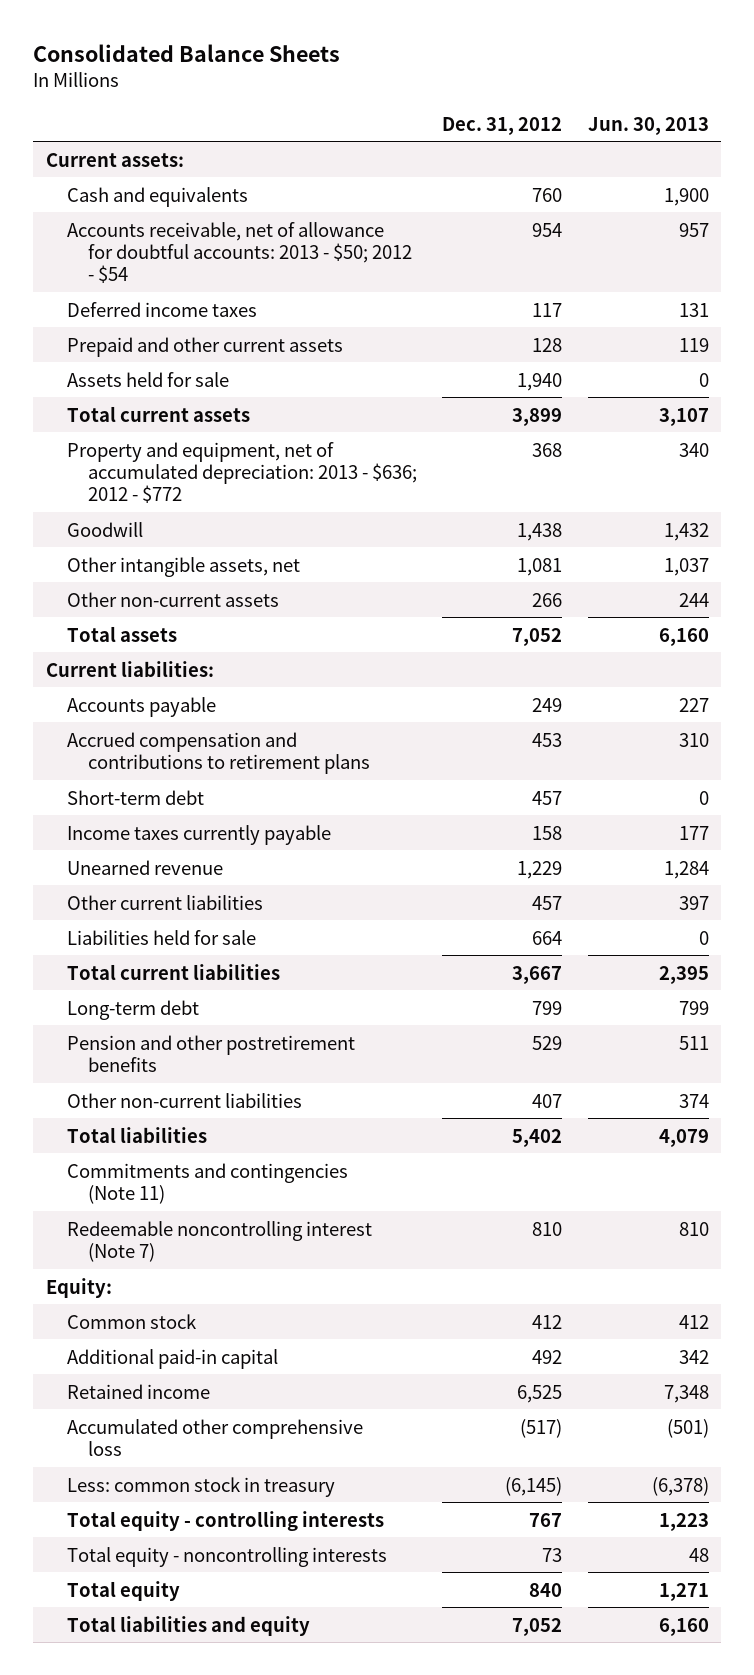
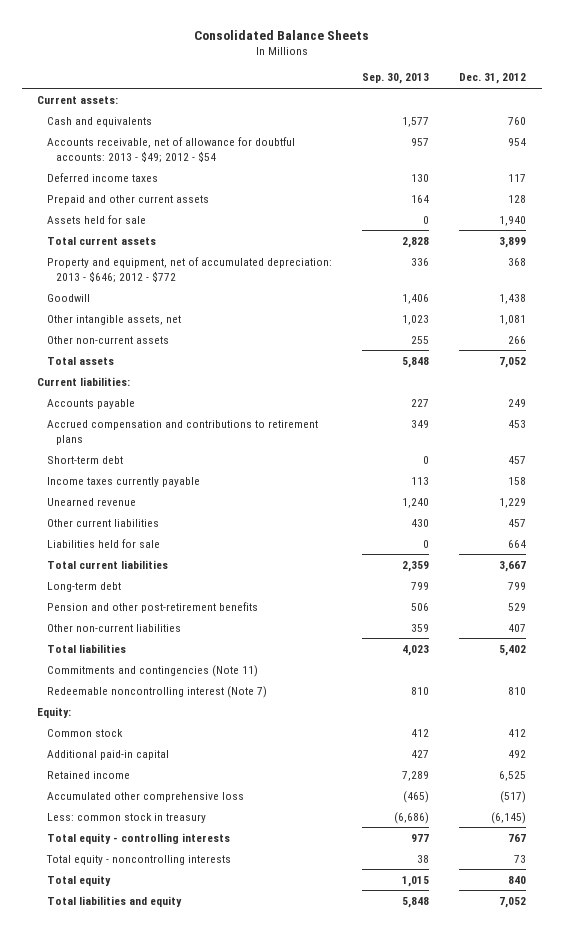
[587,116,709,135] Jun. 30, 2013 -> none
none -> [362,73,430,85] Sep. 30, 2013
[66,221,413,284] Accounts receivable, net of allowance for doubtful accounts: 2013 - $50; 2012 - $54 -> [46,136,295,163] Accounts receivable, net of allowance for doubtful accounts: 2013 - $49; 2012 - $54
[66,441,418,504] Property and equipment, net of accumulated depreciation: 2013 - $636; 2012 - $772 -> [46,256,332,283] Property and equipment, net of accumulated depreciation: 2013 - $646; 2012 - $772
[66,1034,355,1072] Pension and other postretirement benefits -> [46,601,258,613] Pension and other post-retirement benefits

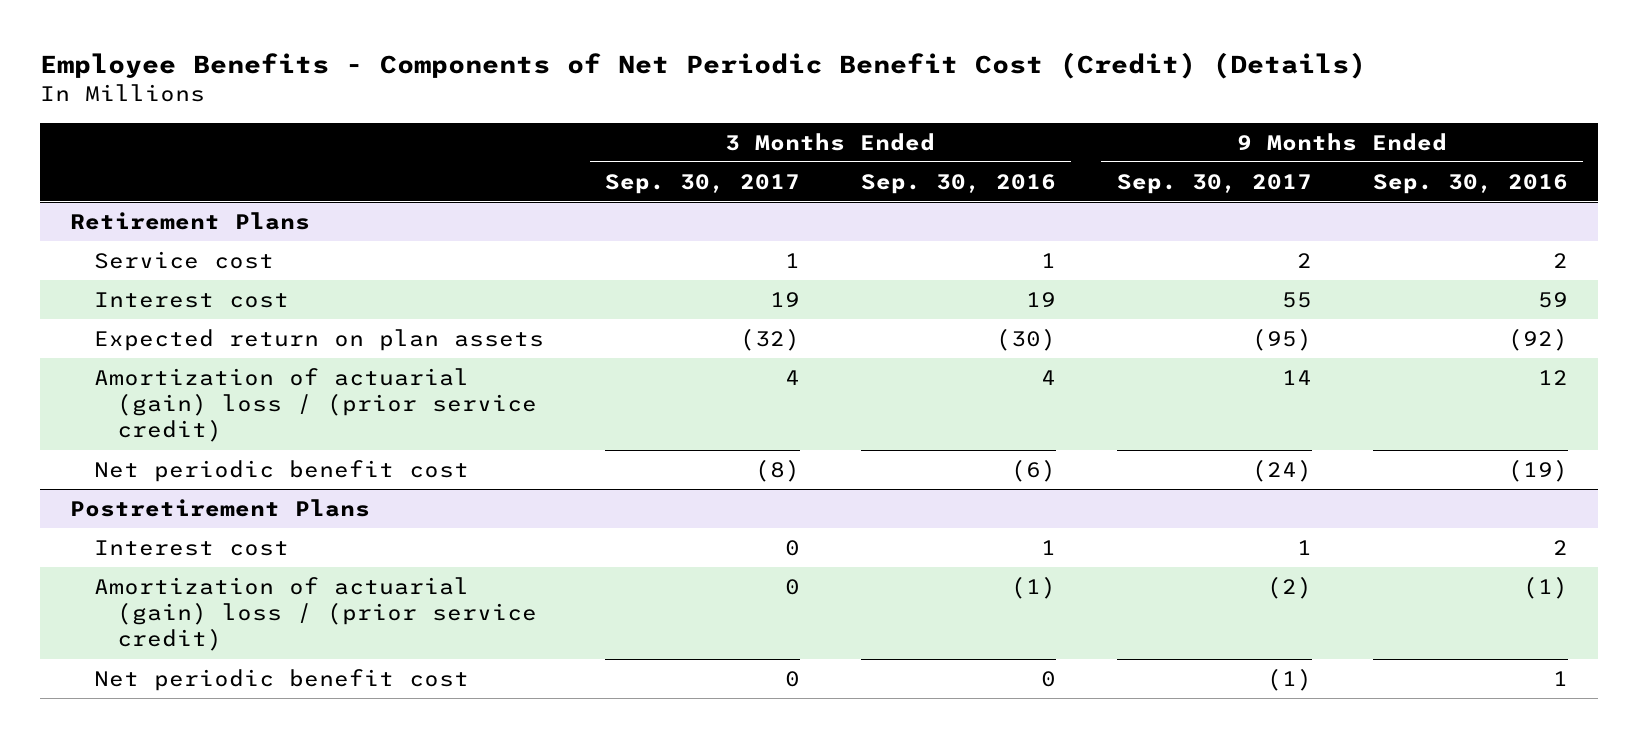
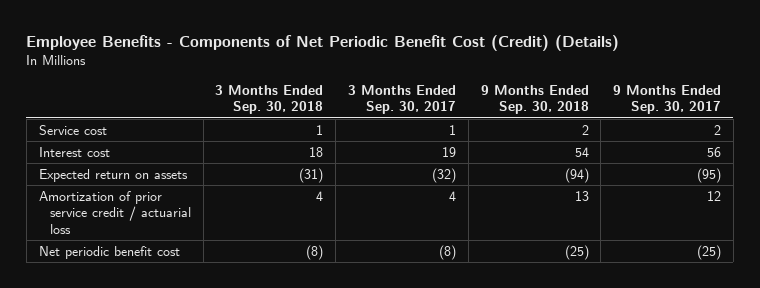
[860,173,1056,194] Sep. 30, 2016 -> none
[1372,173,1568,194] Sep. 30, 2016 -> none
none -> [215,84,324,115] 3 Months Ended Sep. 30, 2018
none -> [480,84,589,115] 9 Months Ended Sep. 30, 2018
[70,212,311,231] Retirement Plans -> none
[70,499,371,518] Postretirement Plans -> none
[93,540,289,557] Interest cost -> none
[93,577,538,652] Amortization of actuarial (gain) loss / (prior service credit) -> none
[93,669,469,692] Net periodic benefit cost -> none
[1281,292,1312,309] 55 -> [707,146,722,157] 56
[93,329,544,352] Expected return on plan assets -> [38,168,188,182] Expected return on assets
[93,368,538,443] Amortization of actuarial (gain) loss / (prior service credit) -> [38,190,191,234] Amortization of prior service credit / actuarial loss
[1281,370,1312,386] 14 -> [707,190,722,201] 12
[1251,459,1312,483] (24) -> [697,244,722,260] (25)

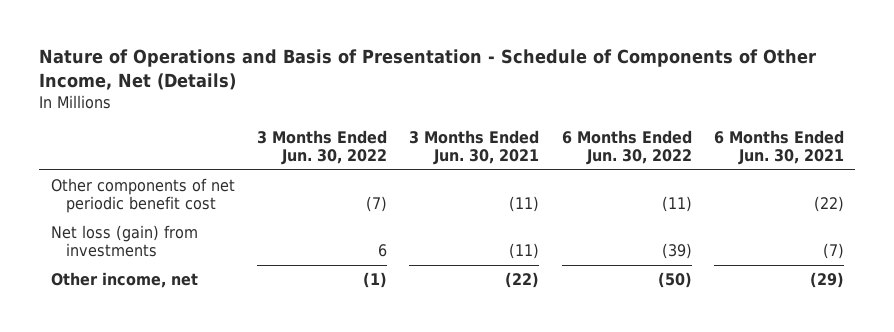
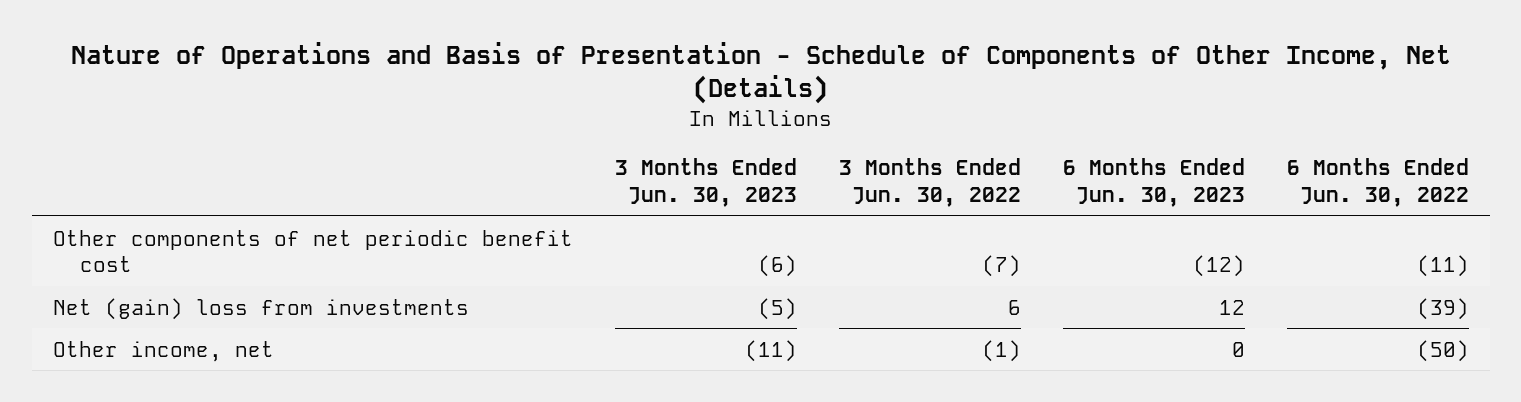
[409,129,540,166] 3 Months Ended Jun. 30, 2021 -> none
[713,129,844,166] 6 Months Ended Jun. 30, 2021 -> none
none -> [614,158,797,207] 3 Months Ended Jun. 30, 2023
none -> [1062,158,1245,207] 6 Months Ended Jun. 30, 2023
[50,224,198,258] Net loss (gain) from investments -> [52,297,469,320] Net (gain) loss from investments

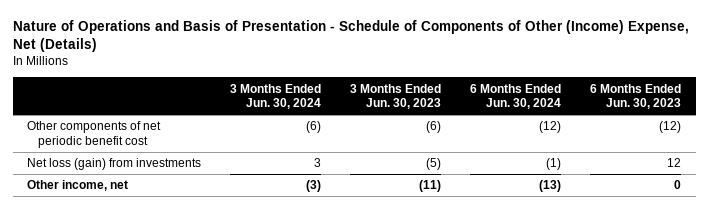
[70,42,1451,105] Nature of Operations and Basis of Presentation - Schedule of Components of Other Income, Net (Details) -> [12,20,689,53] Nature of Operations and Basis of Presentation - Schedule of Components of Other (Income) Expense, Net (Details)
[838,158,1021,207] 3 Months Ended Jun. 30, 2022 -> none
[1286,158,1469,207] 6 Months Ended Jun. 30, 2022 -> none
none -> [230,83,322,110] 3 Months Ended Jun. 30, 2024
none -> [470,83,562,110] 6 Months Ended Jun. 30, 2024
[52,297,469,320] Net (gain) loss from investments -> [27,158,202,171] Net loss (gain) from investments

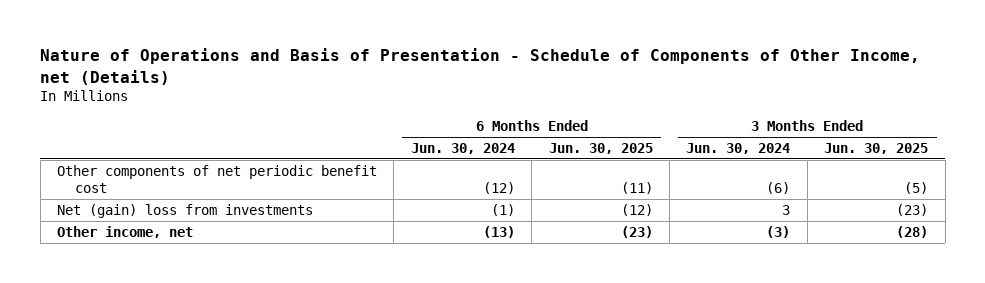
[12,20,689,53] Nature of Operations and Basis of Presentation - Schedule of Components of Other (Income) Expense, Net (Details) -> [40,48,921,85] Nature of Operations and Basis of Presentation - Schedule of Components of Other Income, net (Details)
[350,83,442,110] 3 Months Ended Jun. 30, 2023 -> none
[590,83,682,110] 6 Months Ended Jun. 30, 2023 -> none
none -> [548,143,653,155] Jun. 30, 2025
none -> [824,143,929,155] Jun. 30, 2025
[27,158,202,171] Net loss (gain) from investments -> [56,203,313,218] Net (gain) loss from investments

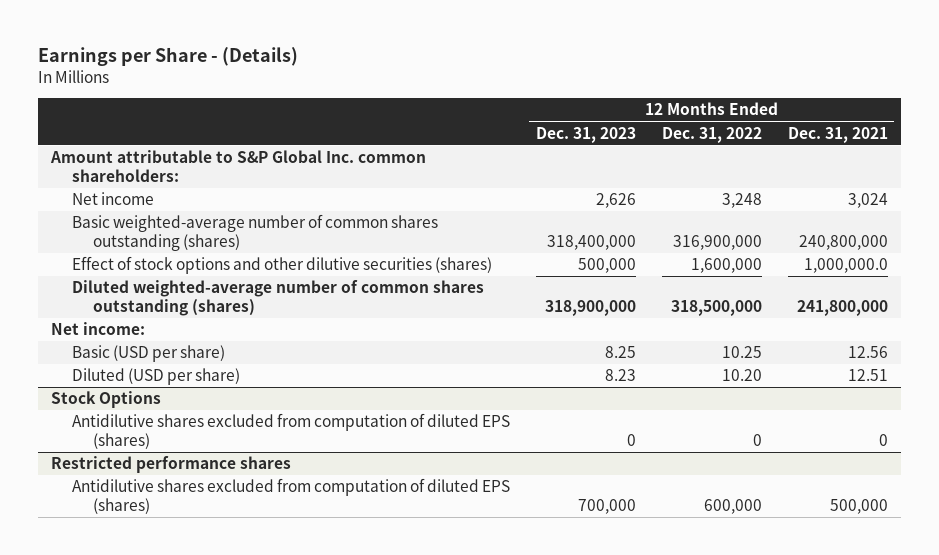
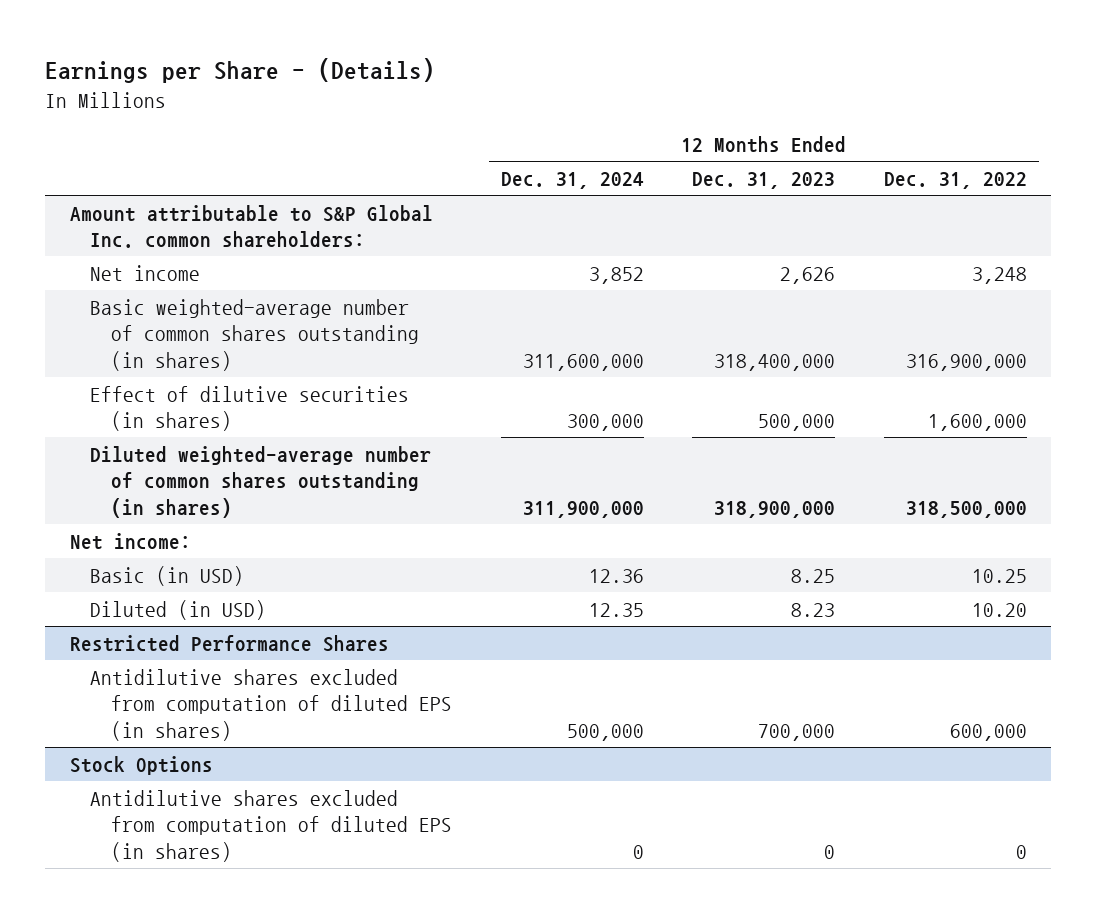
[787,126,888,143] Dec. 31, 2021 -> none
none -> [500,172,644,190] Dec. 31, 2024
[71,214,438,252] Basic weighted-average number of common shares outstanding (shares) -> [90,298,420,371] Basic weighted-average number of common shares outstanding (in shares)
[71,256,492,275] Effect of stock options and other dilutive securities (shares) -> [90,385,410,432] Effect of dilutive securities (in shares)
[71,280,484,317] Diluted weighted-average number of common shares outstanding (shares) -> [90,445,432,518] Diluted weighted-average number of common shares outstanding (in shares)
[71,345,225,363] Basic (USD per share) -> [90,565,245,586] Basic (in USD)
[71,368,240,386] Diluted (USD per share) -> [90,599,267,620] Diluted (in USD)
none -> [69,634,389,652] Restricted Performance Shares
none -> [90,668,453,741] Antidilutive shares excluded from computation of diluted EPS (in shares)
[50,456,291,474] Restricted performance shares -> none
[71,478,510,515] Antidilutive shares excluded from computation of diluted EPS (shares) -> none
[71,413,510,450] Antidilutive shares excluded from computation of diluted EPS (shares) -> [90,789,453,862] Antidilutive shares excluded from computation of diluted EPS (in shares)

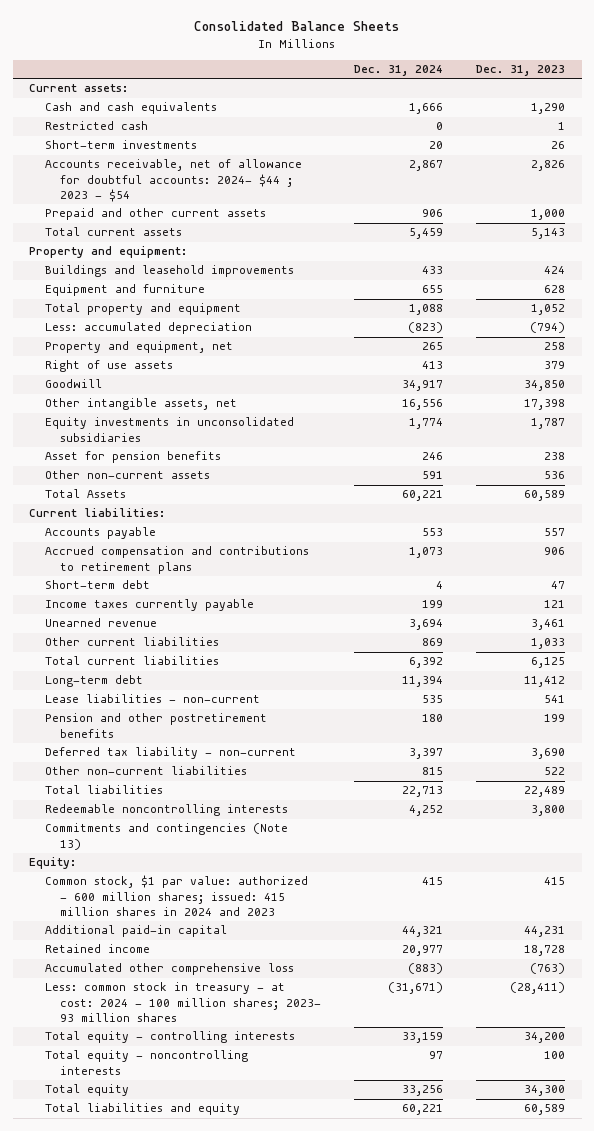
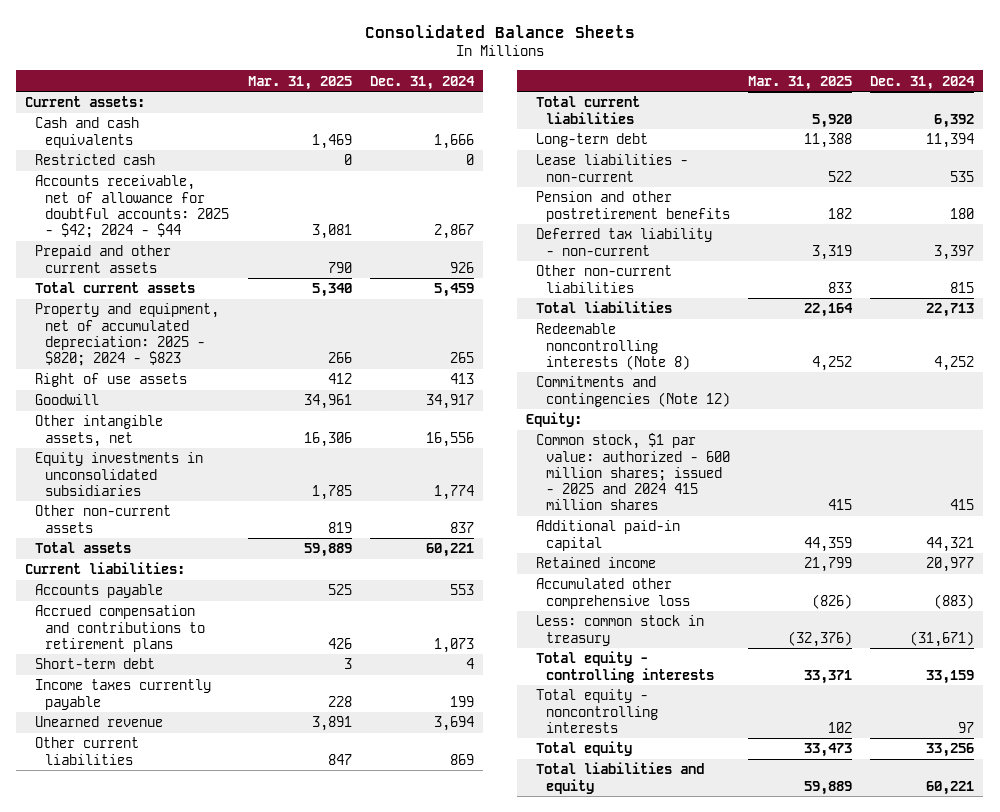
[476,65,566,77] Dec. 31, 2023 -> none
none -> [247,75,352,90] Mar. 31, 2025
[44,140,197,150] Short-term investments -> none
[44,159,302,203] Accounts receivable, net of allowance for doubtful accounts: 2024- $44 ; 2023 - $54 -> [35,175,230,238] Accounts receivable, net of allowance for doubtful accounts: 2025 - $42; 2024 - $44
[421,209,443,218] 906 -> [449,261,474,273] 926
[29,246,188,259] Property and equipment: -> none
[44,265,294,278] Buildings and leasehold improvements -> none
[44,284,205,297] Equipment and furniture -> none
[44,303,241,316] Total property and equipment -> none
[44,322,252,335] Less: accumulated depreciation -> none
[44,341,233,354] Property and equipment, net -> [35,303,220,366] Property and equipment, net of accumulated depreciation: 2025 - $820; 2024 - $823
[44,451,221,464] Asset for pension benefits -> none
[421,471,443,480] 591 -> [449,521,474,533] 837
[44,489,126,499] Total Assets -> [35,542,132,554] Total assets
[44,804,288,817] Redeemable noncontrolling interests -> [536,323,691,370] Redeemable noncontrolling interests (Note 8)
[44,823,288,850] Commitments and contingencies (Note 13) -> [536,376,731,407] Commitments and contingencies (Note 12)
[44,875,308,917] Common stock, $1 par value: authorized - 600 million shares; issued: 415 million shares in 2024 and 2023 -> [536,433,731,511] Common stock, $1 par value: authorized - 600 million shares; issued - 2025 and 2024 415 million shares
[44,982,321,1023] Less: common stock in treasury - at cost: 2024 - 100 million shares; 2023- 93 million shares -> [536,615,705,646] Less: common stock in treasury

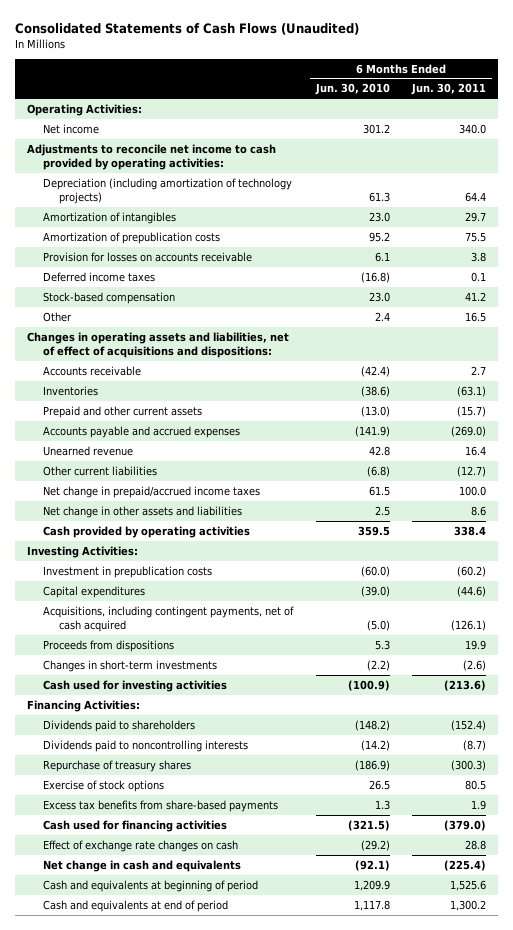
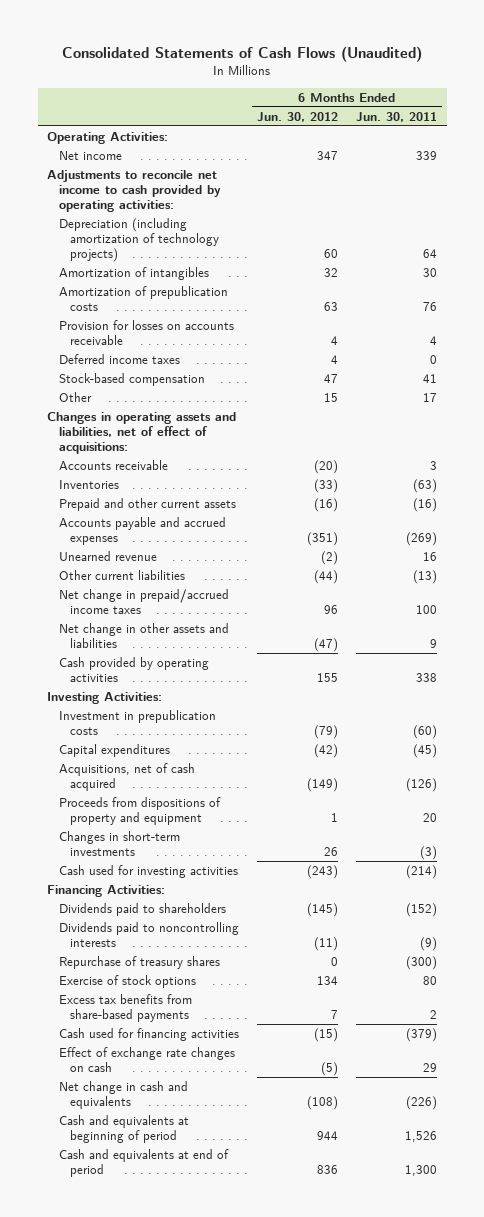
[314,83,390,96] Jun. 30, 2010 -> none
none -> [256,111,338,122] Jun. 30, 2012
[459,123,487,134] 340.0 -> [416,151,438,161] 339
[465,192,487,203] 64.4 -> [423,249,438,259] 64
[465,211,487,222] 29.7 -> [423,268,438,278] 30
[465,231,487,242] 75.5 -> [423,302,438,312] 76
[471,251,487,262] 3.8 -> [430,336,438,346] 4
[471,271,487,282] 0.1 -> [430,355,438,365] 0
[465,291,487,301] 41.2 -> [423,374,438,384] 41
[465,311,487,322] 16.5 -> [423,393,438,403] 17
[26,331,289,359] Changes in operating assets and liabilities, net of effect of acquisitions and dispositions: -> [46,412,236,455] Changes in operating assets and liabilities, net of effect of acquisitions:
[471,365,487,375] 2.7 -> [430,461,438,471] 3
[457,385,487,397] (63.1) -> [413,479,438,494] (63)
[457,405,487,417] (15.7) -> [413,498,438,513] (16)
[451,425,487,437] (269.0) -> [406,532,438,547] (269)
[465,445,487,456] 16.4 -> [423,552,438,562] 16
[457,465,487,477] (12.7) -> [413,570,438,585] (13)
[459,485,487,496] 100.0 -> [416,605,438,615] 100
[471,505,487,516] 8.6 -> [430,639,438,649] 9
[454,525,487,536] 338.4 -> [416,673,438,683] 338
[43,639,175,652] Proceeds from dispositions -> none
[457,565,487,577] (60.2) -> [413,725,438,740] (60)
[457,585,487,597] (44.6) -> [413,744,438,759] (45)
[43,605,295,633] Acquisitions, including contingent payments, net of cash acquired -> [58,763,195,792] Acquisitions, net of cash acquired
[451,620,487,632] (126.1) -> [406,778,438,793] (126)
none -> [58,797,221,826] Proceeds from dispositions of property and equipment
[463,659,487,671] (2.6) -> [420,846,438,861] (3)
[444,679,487,691] (213.6) -> [406,865,438,880] (214)
[451,719,487,731] (152.4) -> [406,903,438,918] (152)
[463,739,487,751] (8.7) -> [420,937,438,952] (9)
[451,759,487,771] (300.3) -> [406,956,438,971] (300)
[465,779,487,790] 80.5 -> [423,976,438,986] 80
[471,799,487,810] 1.9 -> [430,1010,438,1020] 2
[444,819,487,831] (379.0) -> [406,1028,438,1043] (379)
[465,839,487,850] 28.8 -> [423,1063,438,1073] 29
[444,859,487,871] (225.4) -> [406,1096,438,1111] (226)
[450,879,487,891] 1,525.6 -> [405,1131,438,1143] 1,526
[450,899,487,911] 1,300.2 -> [405,1165,438,1177] 1,300

